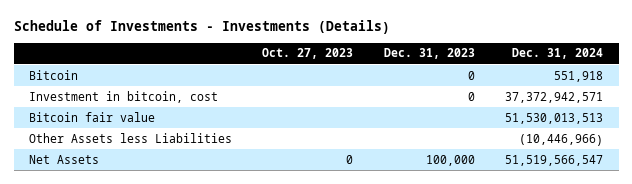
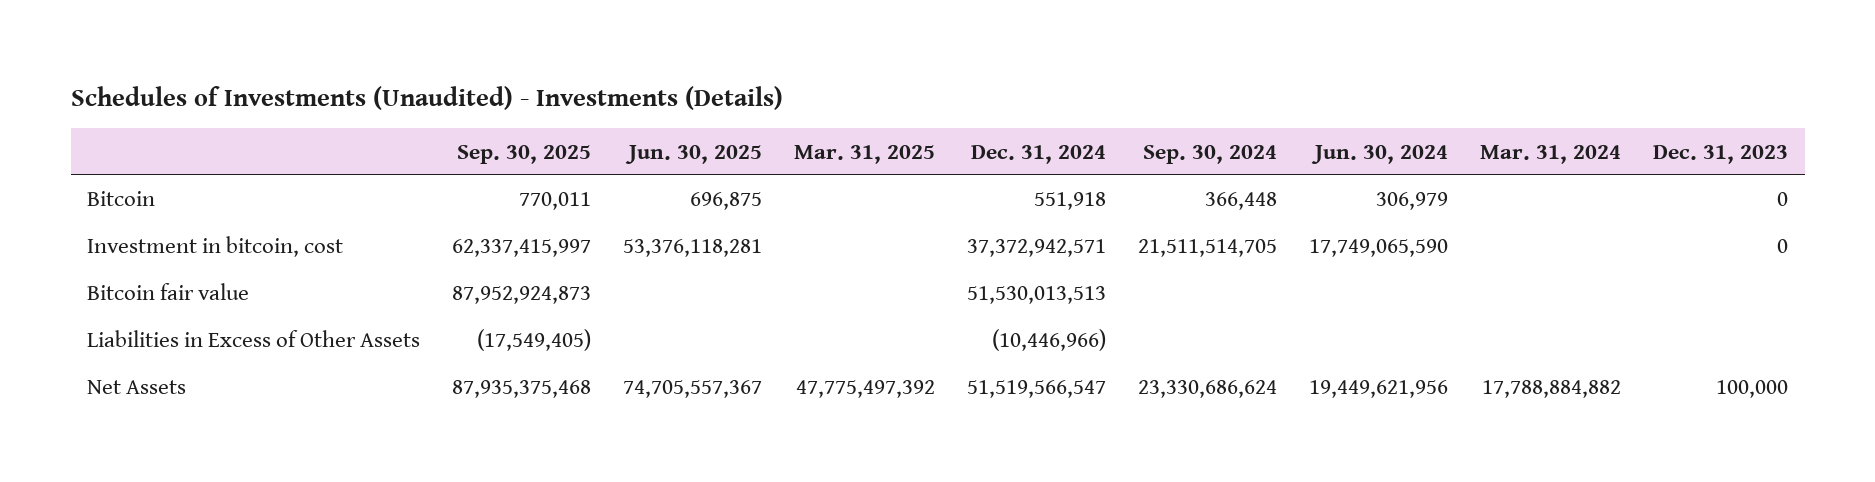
[13,20,390,35] Schedule of Investments - Investments (Details) -> [70,85,783,110] Schedules of Investments (Unaudited) - Investments (Details)
[262,48,354,60] Oct. 27, 2023 -> none
none -> [456,144,591,164] Sep. 30, 2025
none -> [624,144,762,164] Jun. 30, 2025
none -> [793,144,935,164] Mar. 31, 2025
none -> [1143,144,1278,164] Sep. 30, 2024
none -> [1311,144,1449,164] Jun. 30, 2024
none -> [1480,144,1622,164] Mar. 31, 2024
[28,132,232,143] Other Assets less Liabilities -> [86,330,420,348] Liabilities in Excess of Other Assets

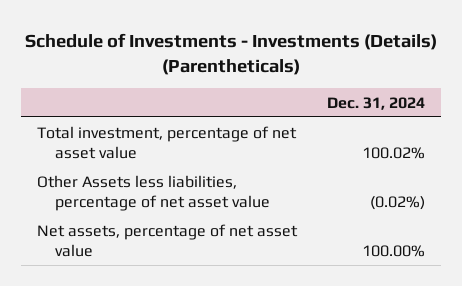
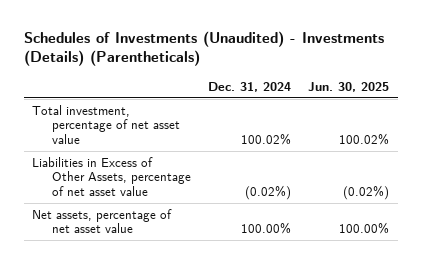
[25,32,438,75] Schedule of Investments - Investments (Details) (Parentheticals) -> [23,31,384,67] Schedules of Investments (Unaudited) - Investments (Details) (Parentheticals)
none -> [308,81,390,92] Jun. 30, 2025
[36,174,270,211] Other Assets less liabilities, percentage of net asset value -> [32,156,191,196] Liabilities in Excess of Other Assets, percentage of net asset value

